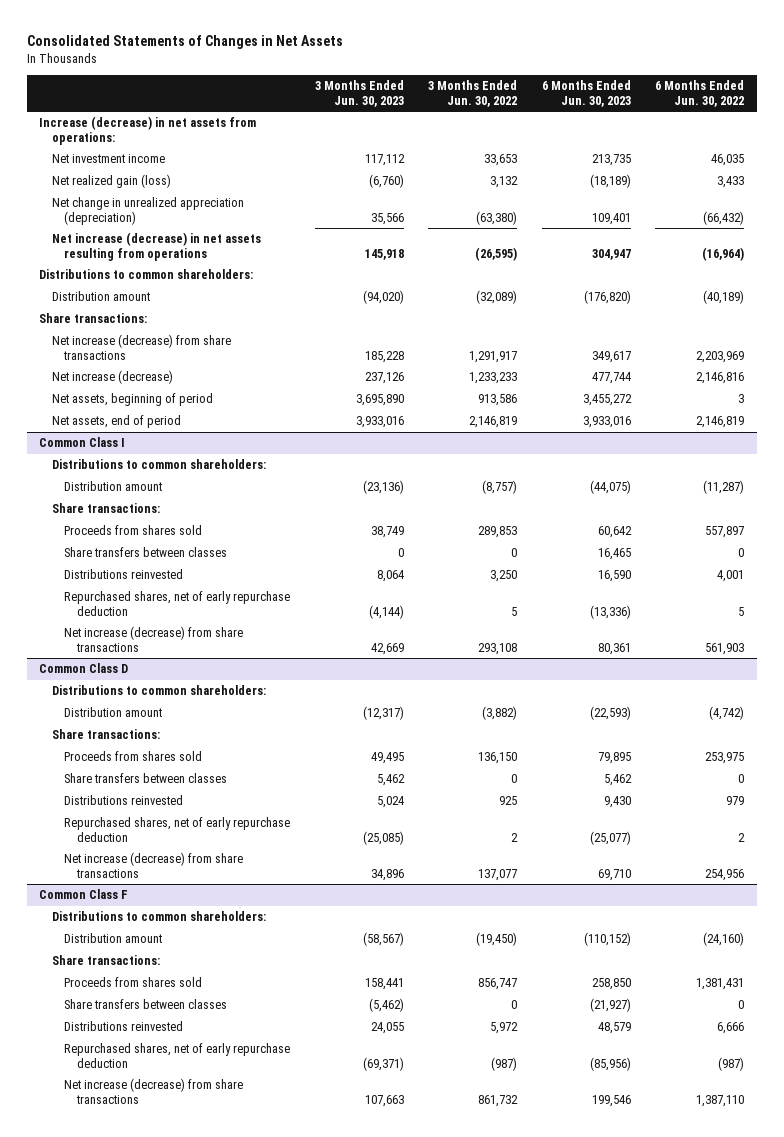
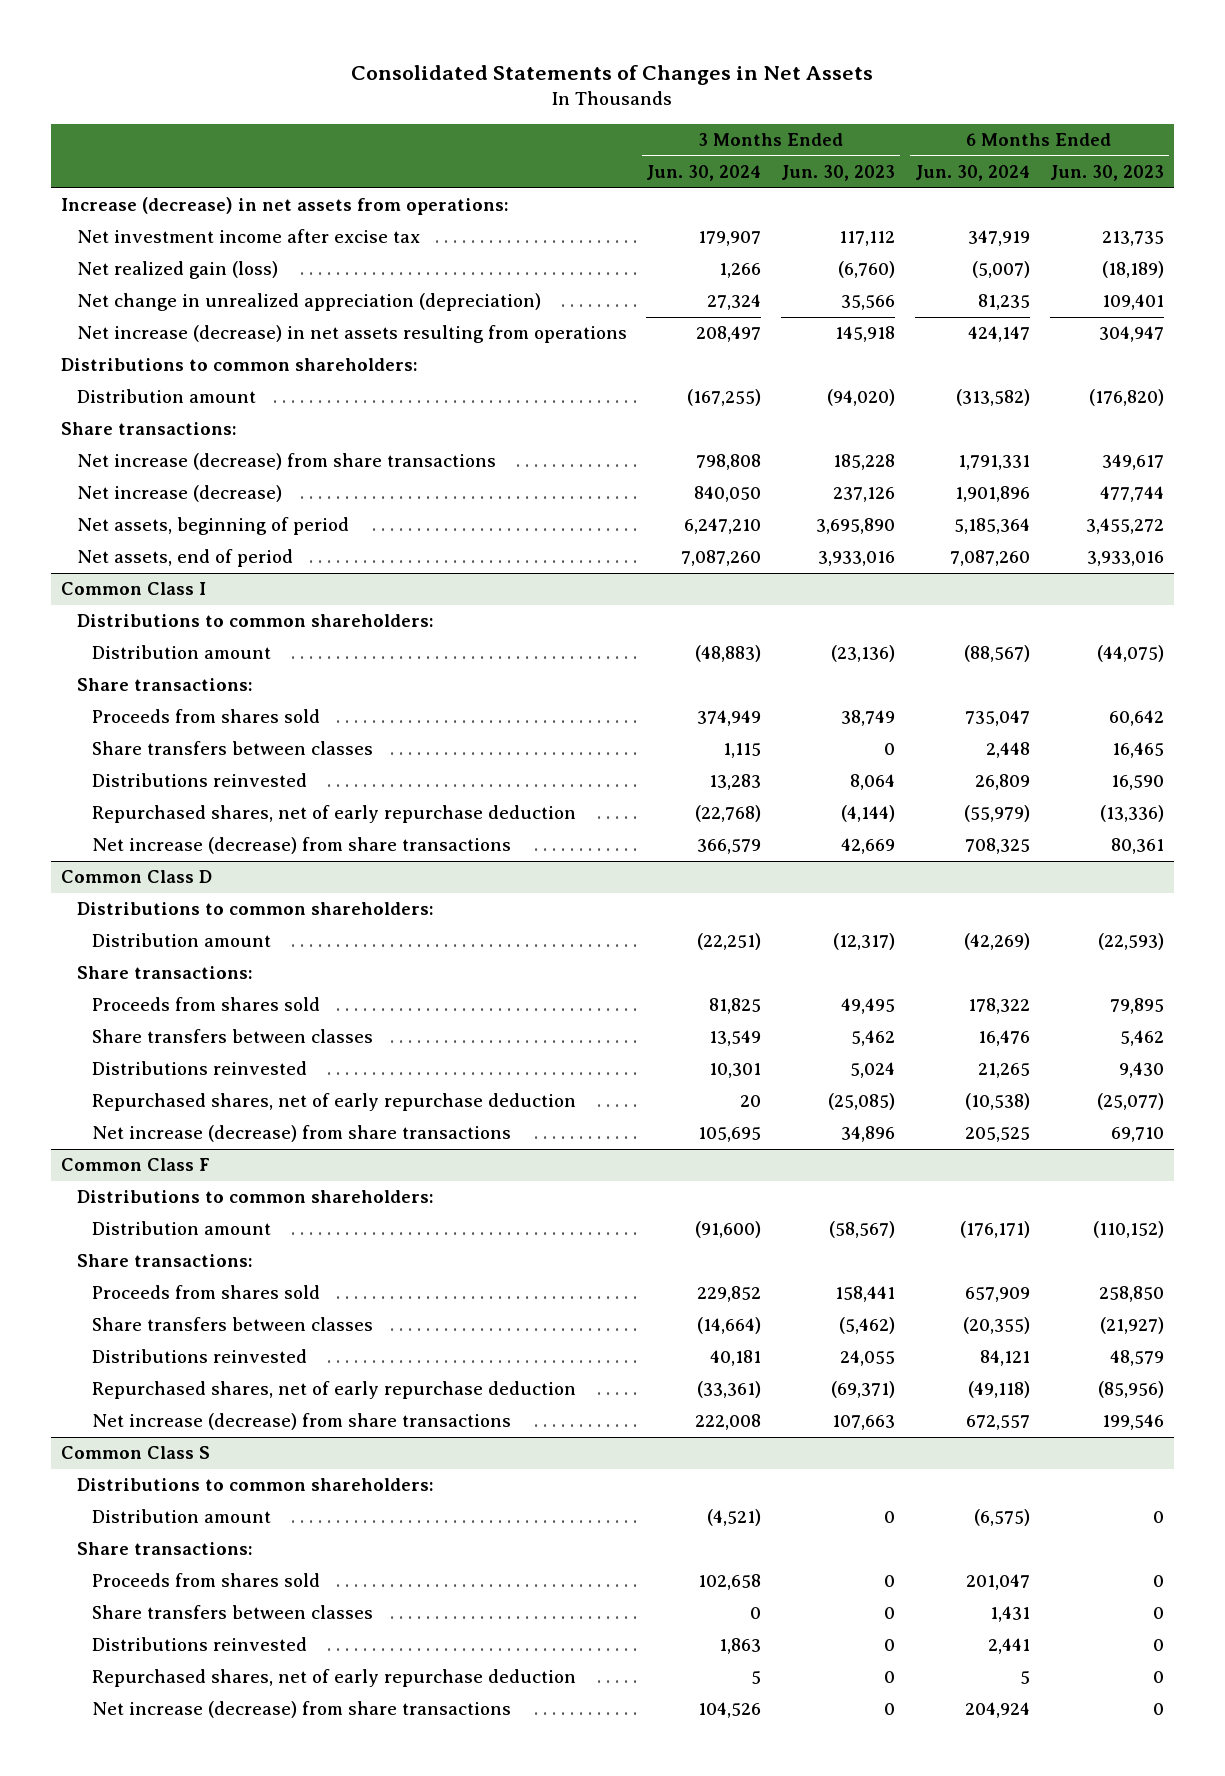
[428,80,518,107] 3 Months Ended Jun. 30, 2022 -> none
[655,80,745,107] 6 Months Ended Jun. 30, 2022 -> none
none -> [646,164,762,181] Jun. 30, 2024
none -> [914,164,1030,181] Jun. 30, 2024
[51,154,165,164] Net investment income -> [76,229,420,244] Net investment income after excise tax
none -> [61,1446,211,1460] Common Class S
none -> [76,1478,434,1492] Distributions to common shareholders:
none -> [92,1509,272,1524] Distribution amount
none -> [76,1542,253,1556] Share transactions:
none -> [92,1573,321,1588] Proceeds from shares sold
none -> [92,1605,374,1620] Share transfers between classes
none -> [92,1637,308,1652] Distributions reinvested
none -> [92,1669,577,1688] Repurchased shares, net of early repurchase deduction
none -> [92,1701,512,1719] Net increase (decrease) from share transactions

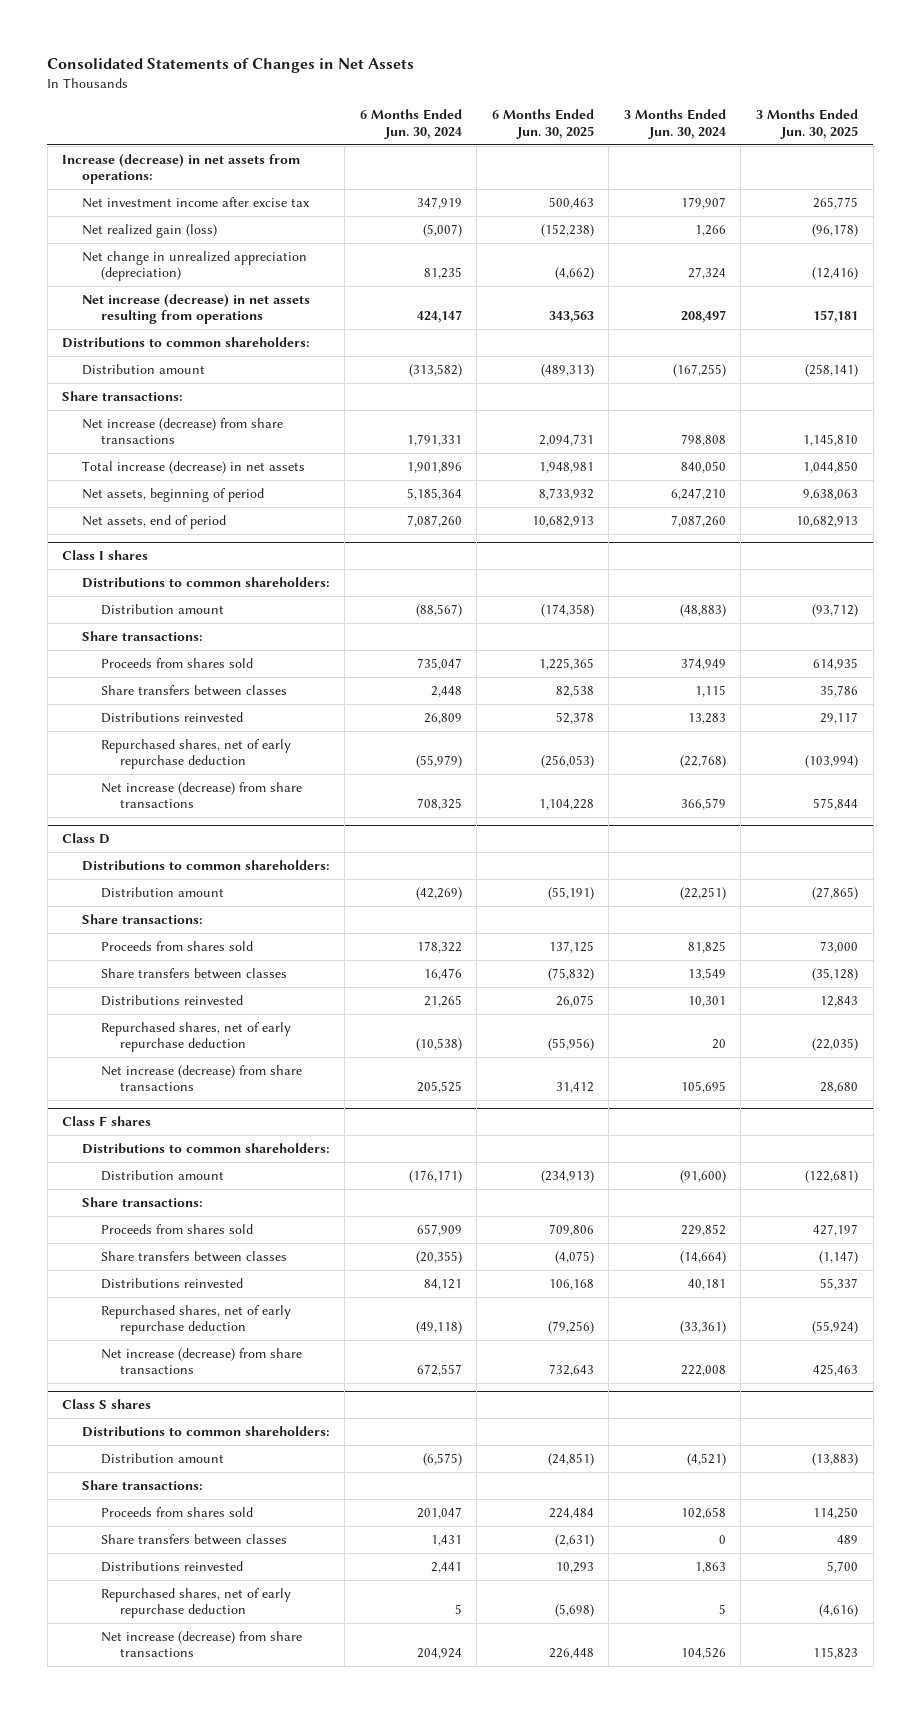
[781,164,896,181] Jun. 30, 2023 -> none
[1049,164,1164,181] Jun. 30, 2023 -> none
none -> [491,109,594,139] 6 Months Ended Jun. 30, 2025
none -> [755,109,858,139] 3 Months Ended Jun. 30, 2025
[76,485,282,503] Net increase (decrease) -> [81,460,305,474] Total increase (decrease) in net assets
[61,582,207,596] Common Class I -> [62,550,149,561] Class I shares
[61,870,213,884] Common Class D -> [62,833,111,845] Class D
[61,1158,211,1172] Common Class F -> [62,1116,152,1127] Class F shares
[61,1446,211,1460] Common Class S -> [62,1399,152,1410] Class S shares

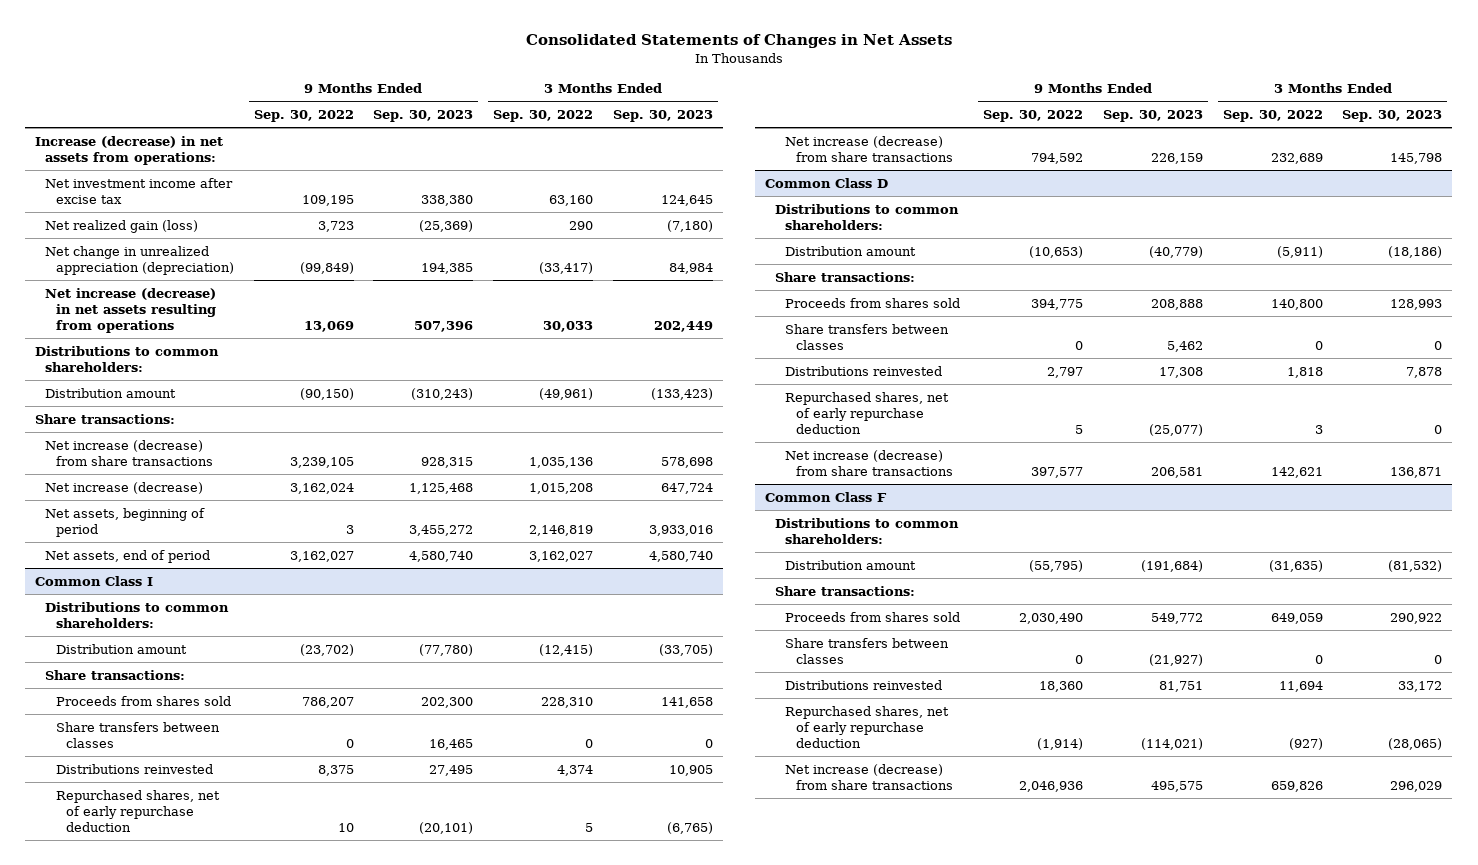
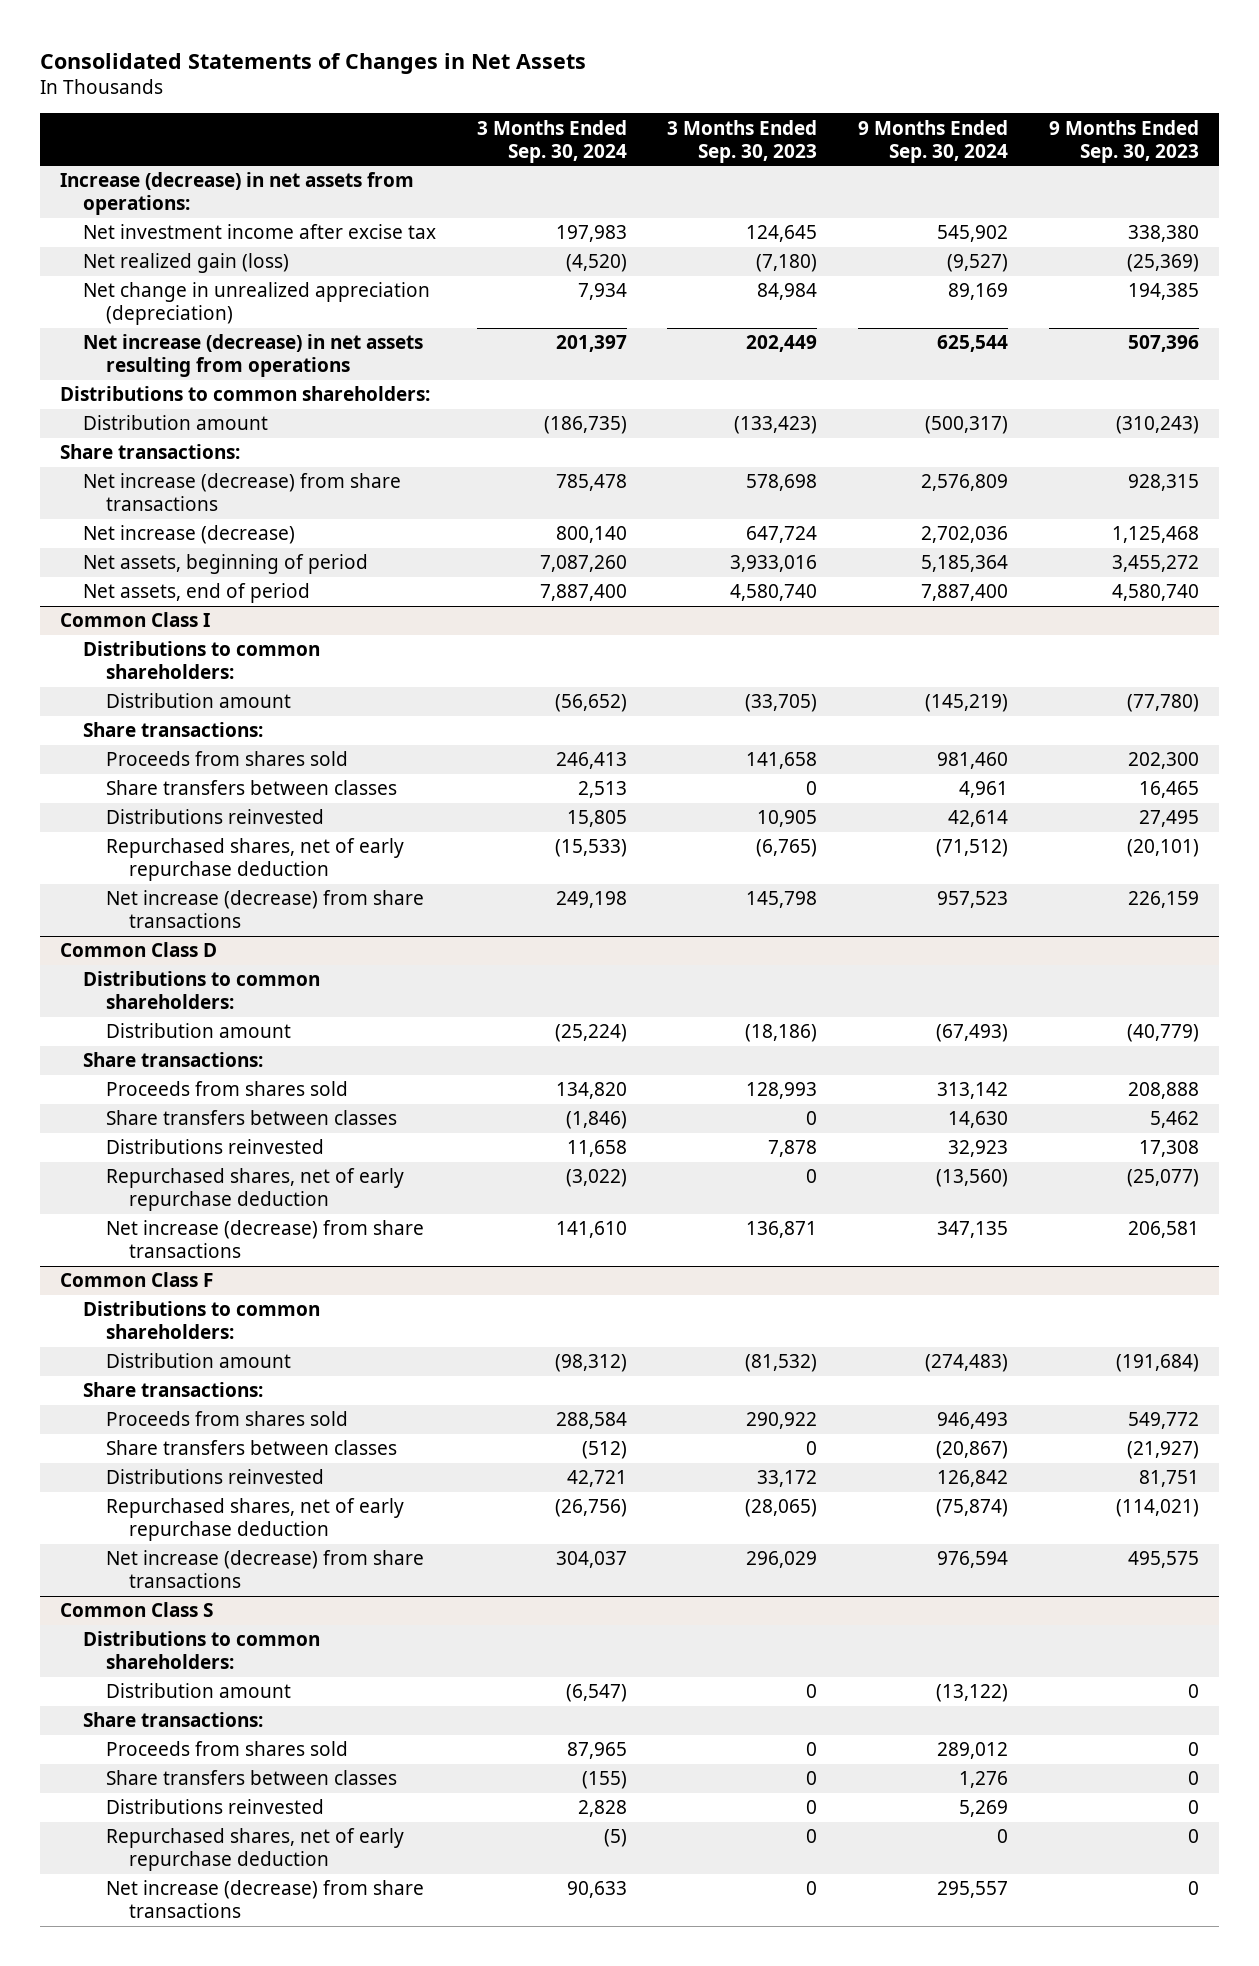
[253,109,354,122] Sep. 30, 2022 -> none
[493,109,594,122] Sep. 30, 2022 -> none
none -> [476,119,627,163] 3 Months Ended Sep. 30, 2024
none -> [858,119,1009,163] 9 Months Ended Sep. 30, 2024
none -> [59,1602,213,1618] Common Class S
none -> [82,1631,320,1670] Distributions to common shareholders:
none -> [105,1683,291,1699] Distribution amount
none -> [82,1712,263,1728] Share transactions:
none -> [105,1741,348,1757] Proceeds from shares sold
none -> [105,1770,397,1786] Share transfers between classes
none -> [105,1799,324,1815] Distributions reinvested
none -> [105,1828,404,1872] Repurchased shares, net of early repurchase deduction
none -> [105,1880,424,1919] Net increase (decrease) from share transactions

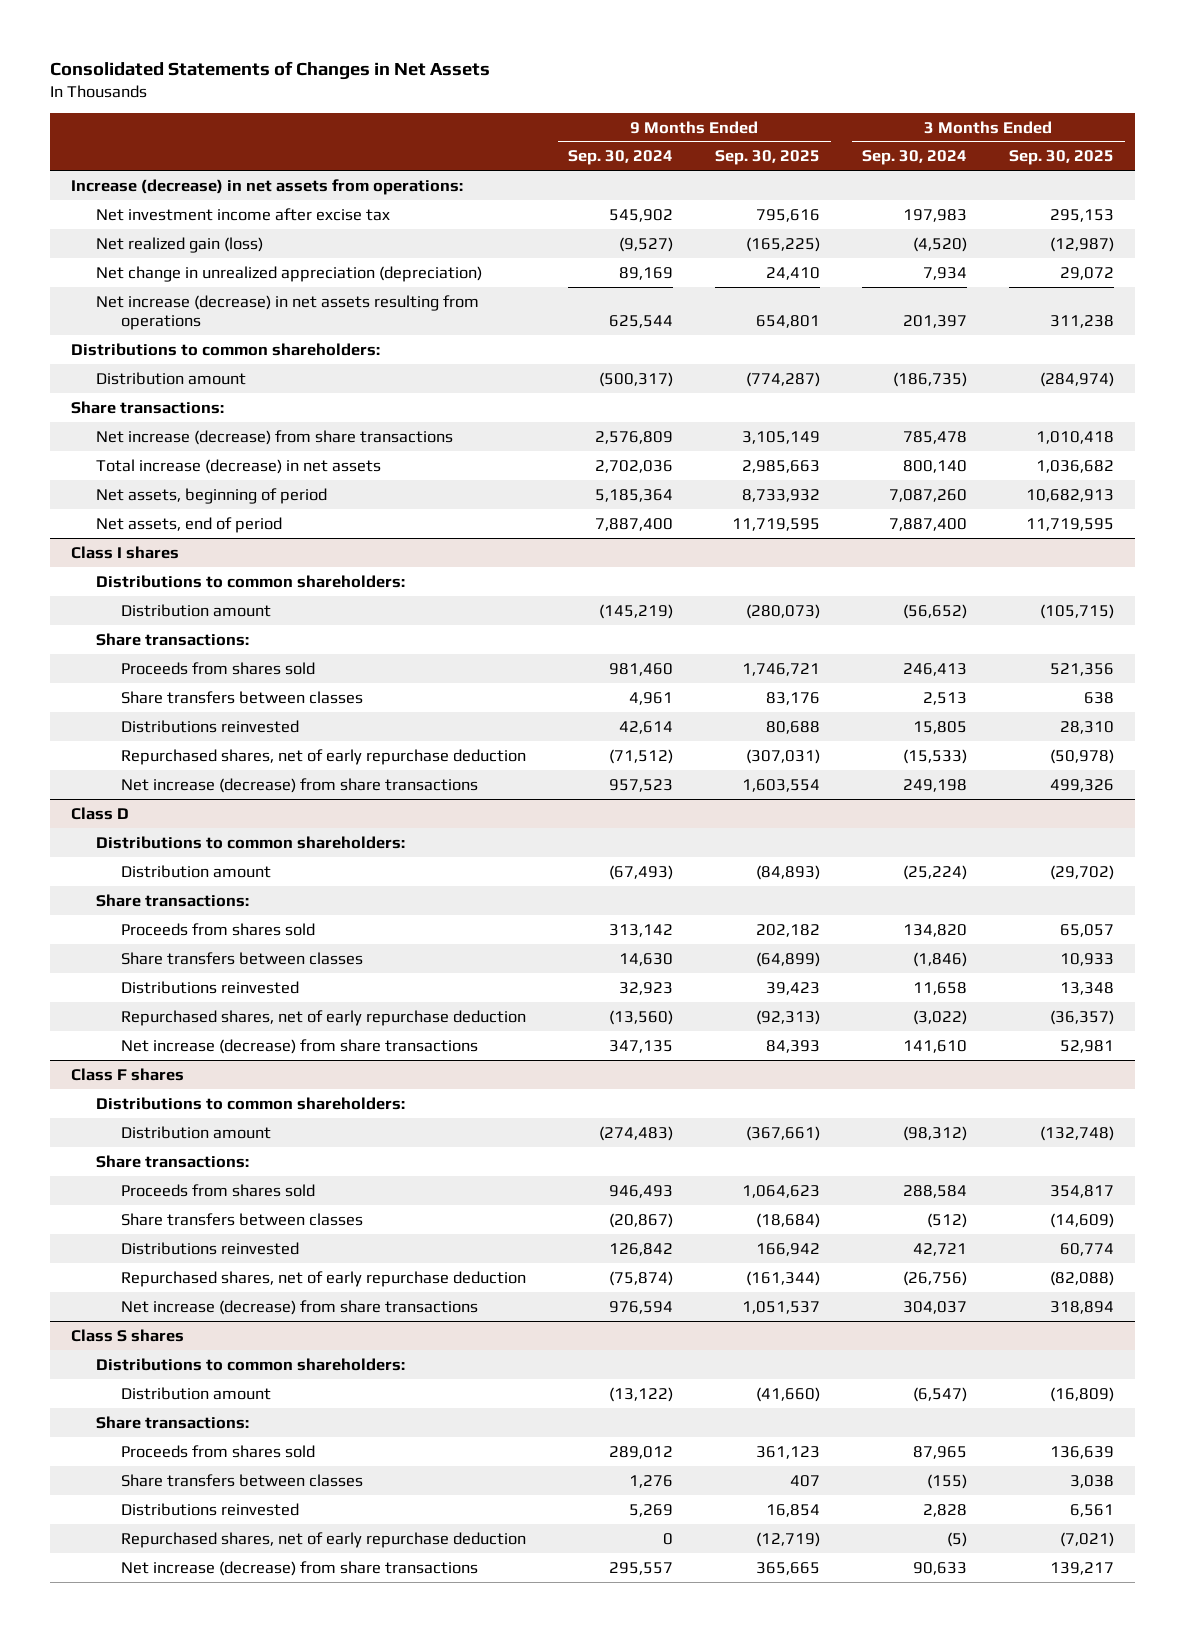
[667,119,818,163] 3 Months Ended Sep. 30, 2023 -> none
[1048,119,1199,163] 9 Months Ended Sep. 30, 2023 -> none
none -> [715,150,821,166] Sep. 30, 2025
none -> [1009,150,1115,166] Sep. 30, 2025
[82,525,295,545] Net increase (decrease) -> [96,458,382,474] Total increase (decrease) in net assets
[59,612,210,628] Common Class I -> [70,545,179,559] Class I shares
[59,942,217,958] Common Class D -> [70,806,129,820] Class D
[59,1272,213,1288] Common Class F -> [70,1067,184,1081] Class F shares
[59,1602,213,1618] Common Class S -> [70,1328,184,1342] Class S shares

